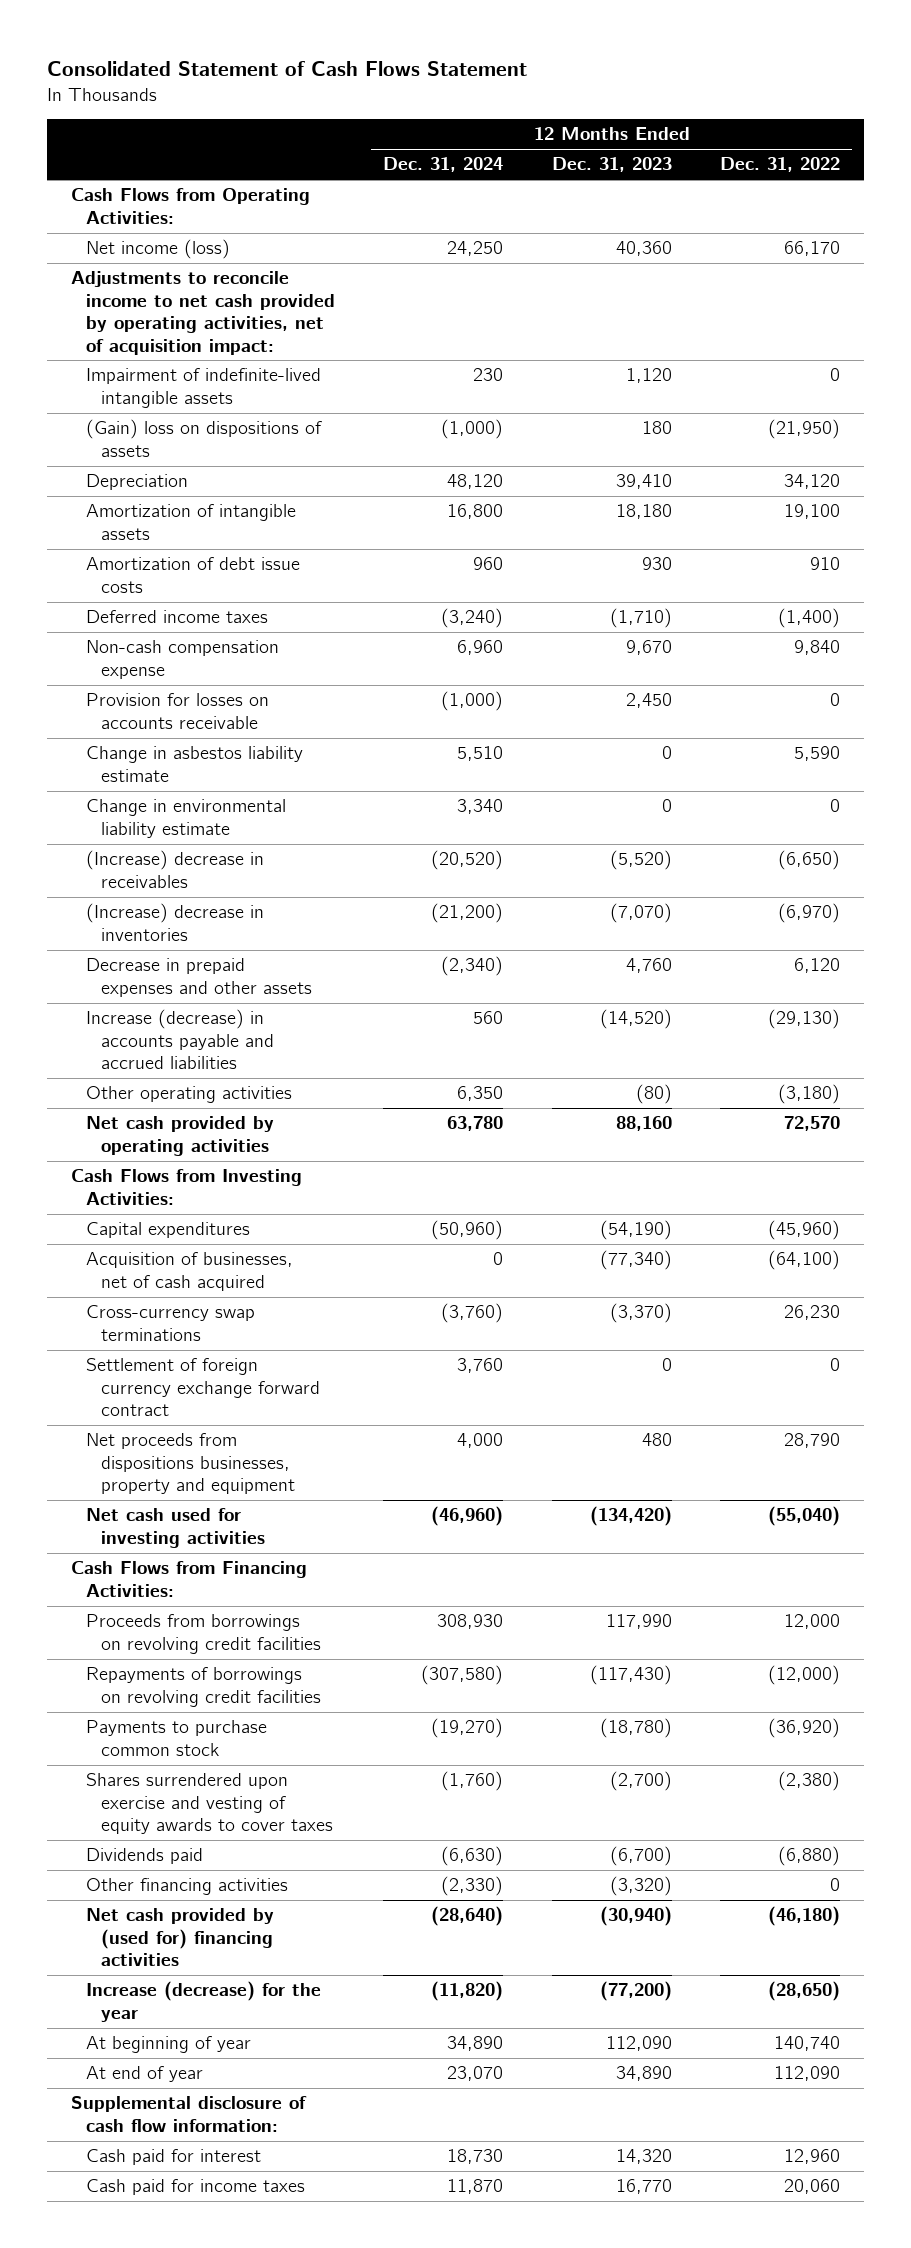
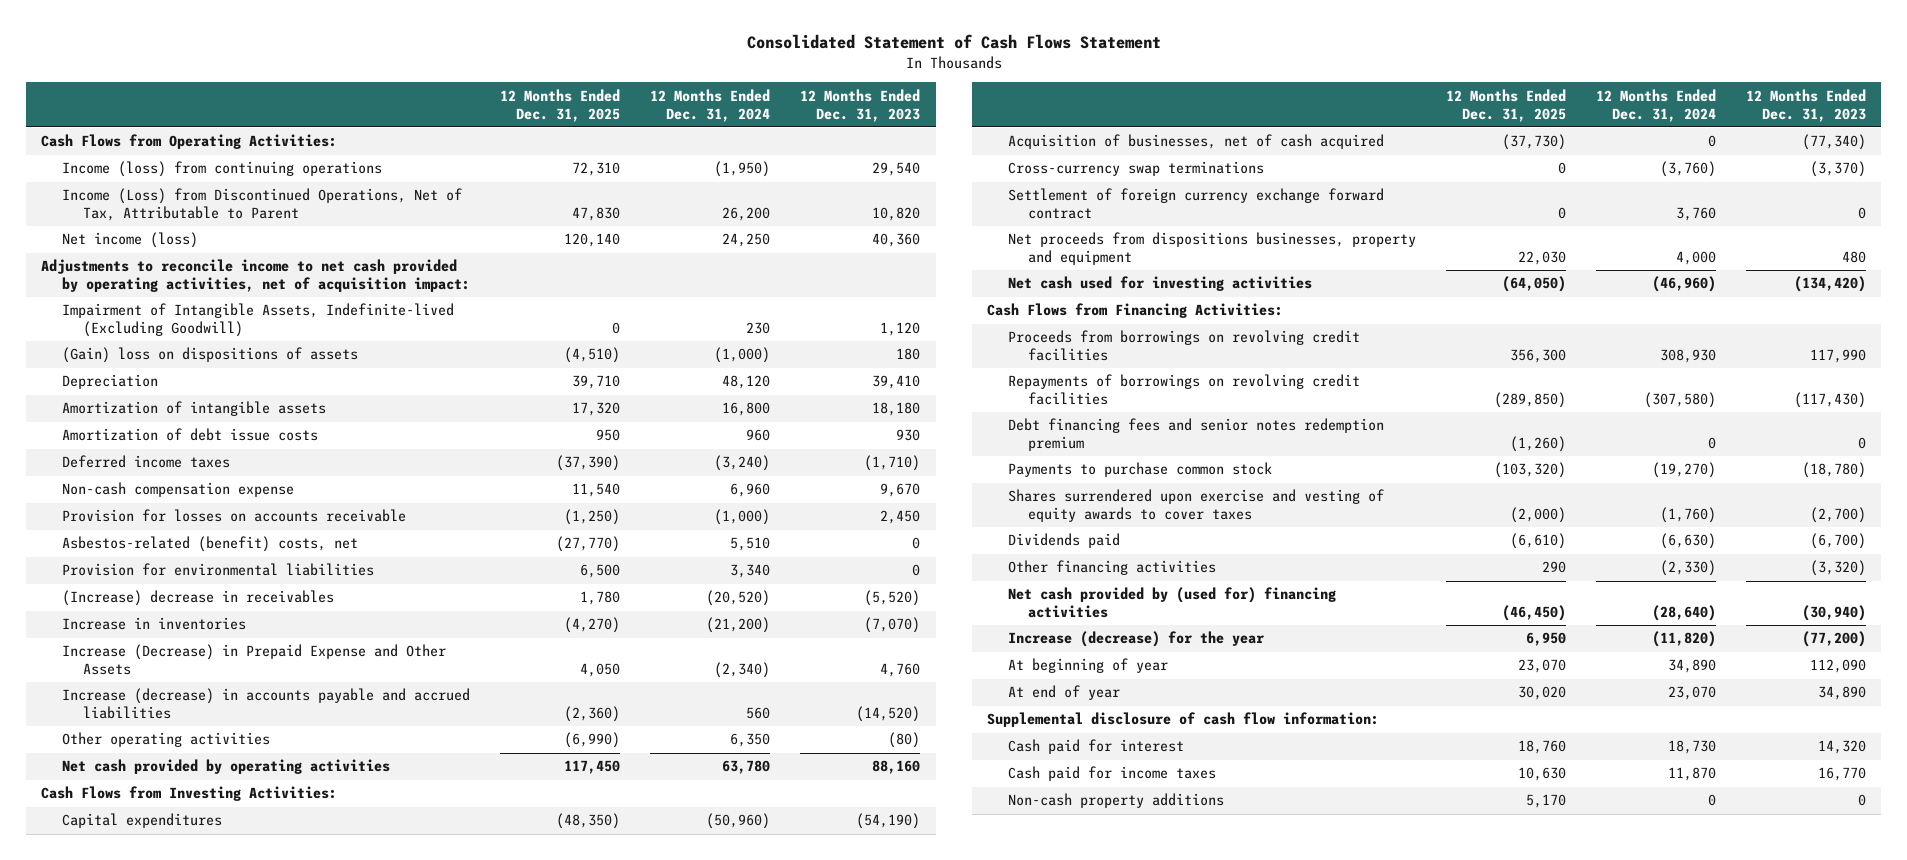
[720,157,841,173] Dec. 31, 2022 -> none
none -> [500,88,621,122] 12 Months Ended Dec. 31, 2025
none -> [61,161,382,178] Income (loss) from continuing operations
none -> [61,188,462,222] Income (Loss) from Discontinued Operations, Net of Tax, Attributable to Parent
[86,368,322,408] Impairment of indefinite-lived intangible assets -> [61,303,454,338] Impairment of Intangible Assets, Indefinite-lived (Excluding Goodwill)
[86,746,304,782] Change in asbestos liability estimate -> [61,536,358,553] Asbestos-related (benefit) costs, net
[86,799,287,838] Change in environmental liability estimate -> [61,563,374,577] Provision for environmental liabilities
[86,903,265,941] (Increase) decrease in inventories -> [61,617,246,631] Increase in inventories
[86,958,312,997] Decrease in prepaid expenses and other assets -> [61,644,446,676] Increase (Decrease) in Prepaid Expense and Other Assets
none -> [1007,418,1384,452] Debt financing fees and senior notes redemption premium
none -> [1007,793,1224,809] Non-cash property additions

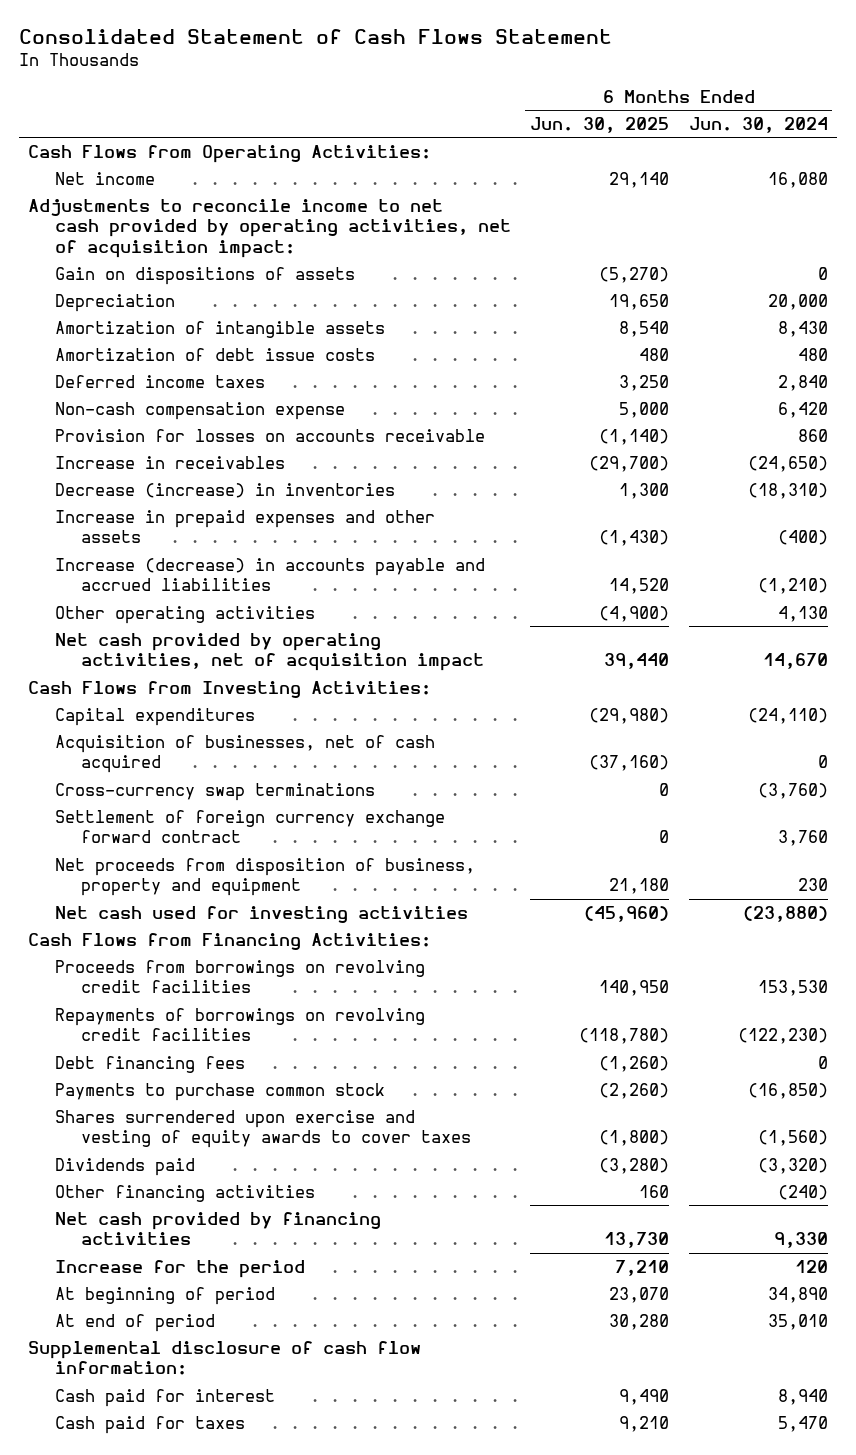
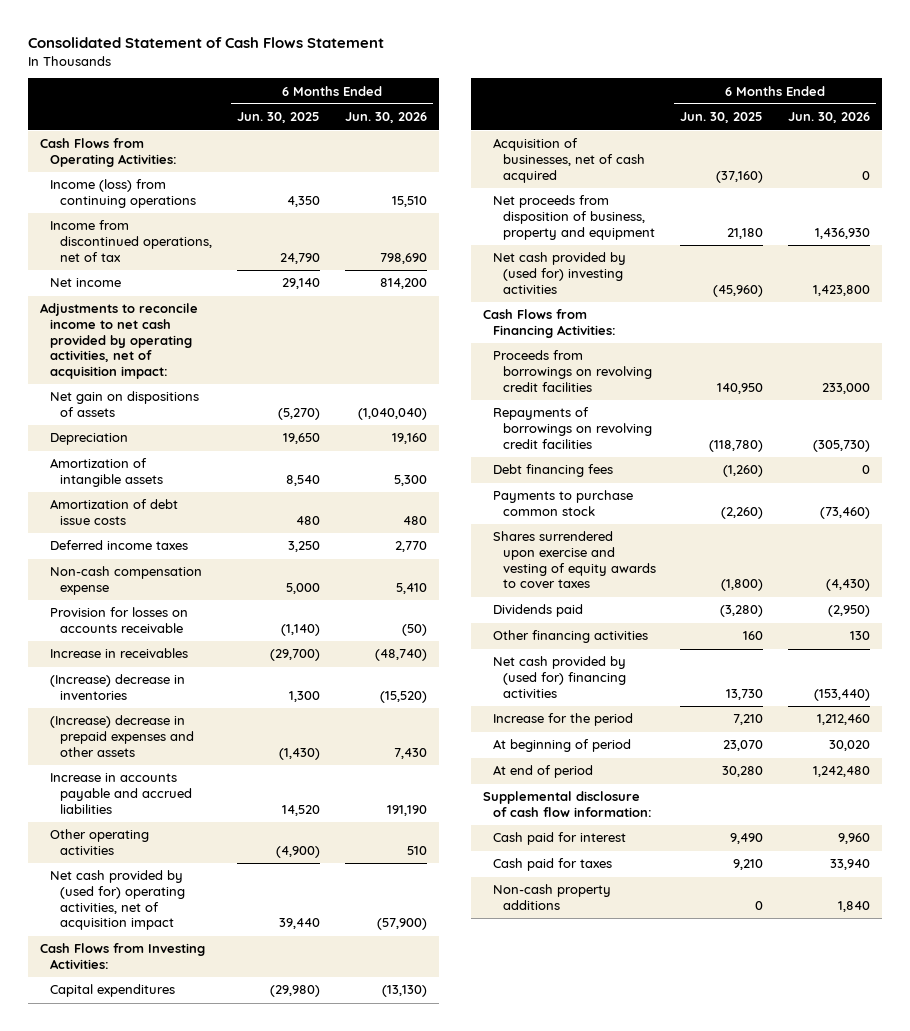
[688,116,828,133] Jun. 30, 2024 -> none
none -> [344,112,427,124] Jun. 30, 2026
none -> [50,179,197,209] Income (loss) from continuing operations
none -> [50,220,213,262] Income from discontinued operations, net of tax
[54,266,355,285] Gain on dispositions of assets -> [50,391,200,418] Net gain on dispositions of assets
[54,482,395,498] Decrease (increase) in inventories -> [50,674,186,701] (Increase) decrease in inventories
[54,509,435,544] Increase in prepaid expenses and other assets -> [50,715,195,757] (Increase) decrease in prepaid expenses and other assets
[54,557,485,592] Increase (decrease) in accounts payable and accrued liabilities -> [50,773,193,814] Increase in accounts payable and accrued liabilities
[54,632,484,672] Net cash provided by operating activities, net of acquisition impact -> [50,870,186,931] Net cash provided by (used for) operating activities, net of acquisition impact
[54,782,375,801] Cross-currency swap terminations -> none
[54,809,445,844] Settlement of foreign currency exchange forward contract -> none
[54,905,468,923] Net cash used for investing activities -> [493,252,627,294] Net cash provided by (used for) investing activities
[54,1211,381,1246] Net cash provided by financing activities -> [493,656,627,698] Net cash provided by (used for) financing activities
none -> [493,884,612,911] Non-cash property additions

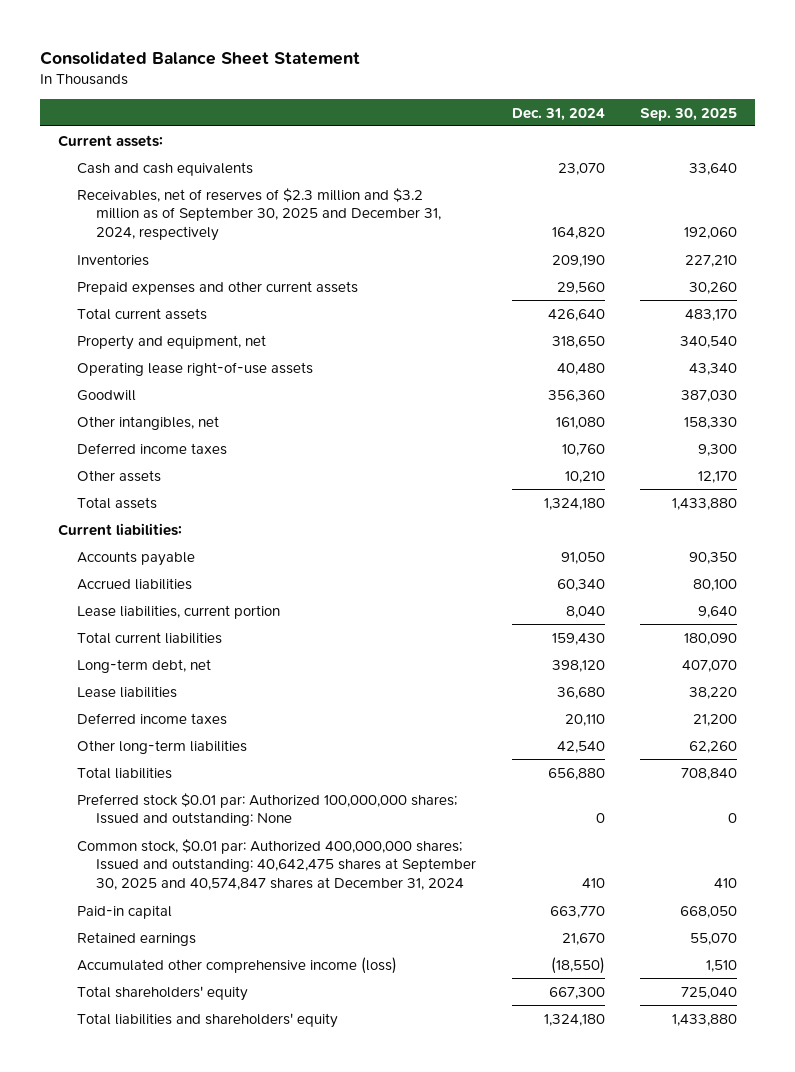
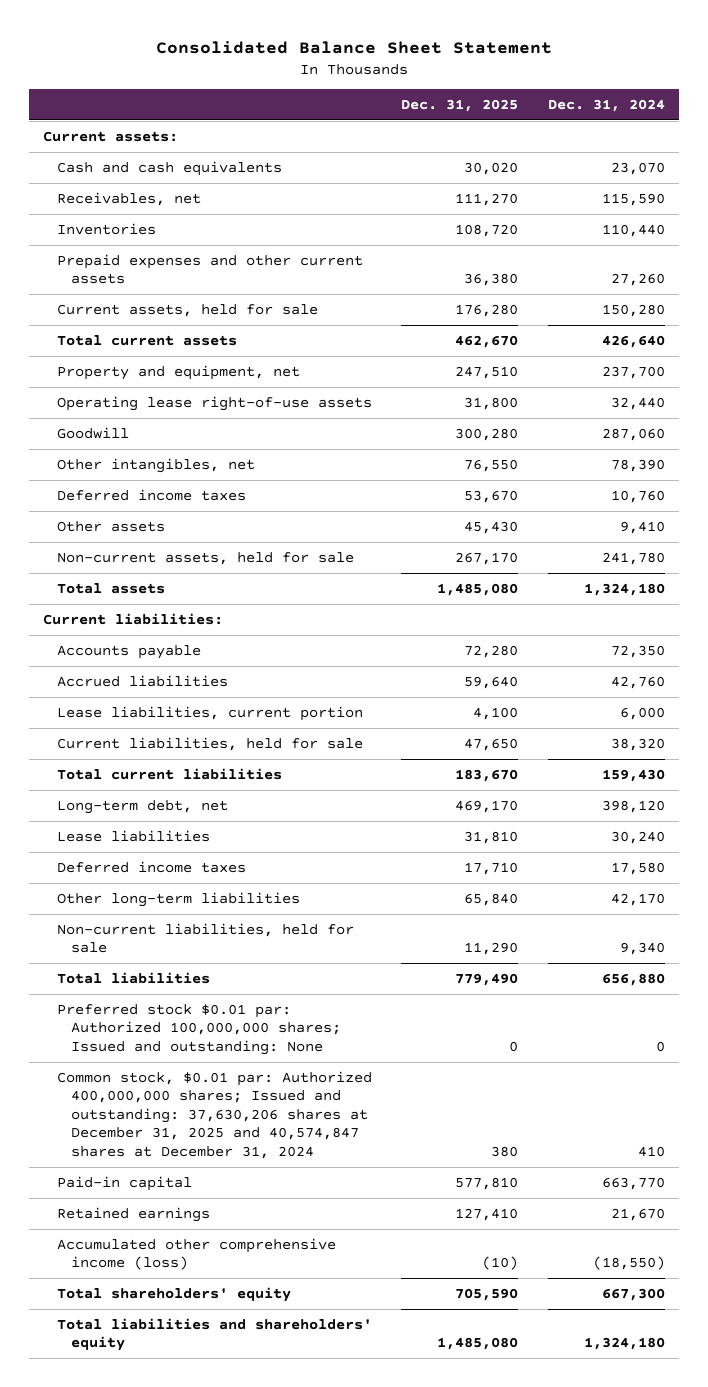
[640,107,738,121] Sep. 30, 2025 -> none
none -> [401,98,519,112] Dec. 31, 2025
[76,187,442,242] Receivables, net of reserves of $2.3 million and $3.2 million as of September 30, 2025 and December 31, 2024, respectively -> none
none -> [57,191,202,206] Receivables, net
[551,254,605,267] 209,190 -> [601,223,665,237] 110,440
[556,281,605,294] 29,560 -> [610,273,665,287] 27,260
none -> [57,303,319,317] Current assets, held for sale
[551,335,605,348] 318,650 -> [601,365,665,379] 237,700
[556,362,605,375] 40,480 -> [610,396,665,410] 32,440
[547,389,605,402] 356,360 -> [601,427,665,441] 287,060
[555,416,605,429] 161,080 -> [610,458,665,472] 78,390
[564,470,605,483] 10,210 -> [619,520,665,534] 9,410
none -> [57,551,355,565] Non-current assets, held for sale
[560,551,605,564] 91,050 -> [610,644,665,658] 72,350
[556,578,605,591] 60,340 -> [610,675,665,689] 42,760
[565,605,605,618] 8,040 -> [619,706,665,720] 6,000
none -> [57,736,364,751] Current liabilities, held for sale
[556,686,605,699] 36,680 -> [610,830,665,844] 30,240
[564,713,605,726] 20,110 -> [610,861,665,875] 17,580
[556,740,605,753] 42,540 -> [610,892,665,906] 42,170
none -> [57,922,355,954] Non-current liabilities, held for sale
[76,838,477,891] Common stock, $0.01 par: Authorized 400,000,000 shares; Issued and outstanding: 40,642,475 shares at September 30, 2025 and 40,574,847 shares at December 31, 2024 -> [57,1070,373,1159] Common stock, $0.01 par: Authorized 400,000,000 shares; Issued and outstanding: 37,630,206 shares at December 31, 2025 and 40,574,847 shares at December 31, 2024

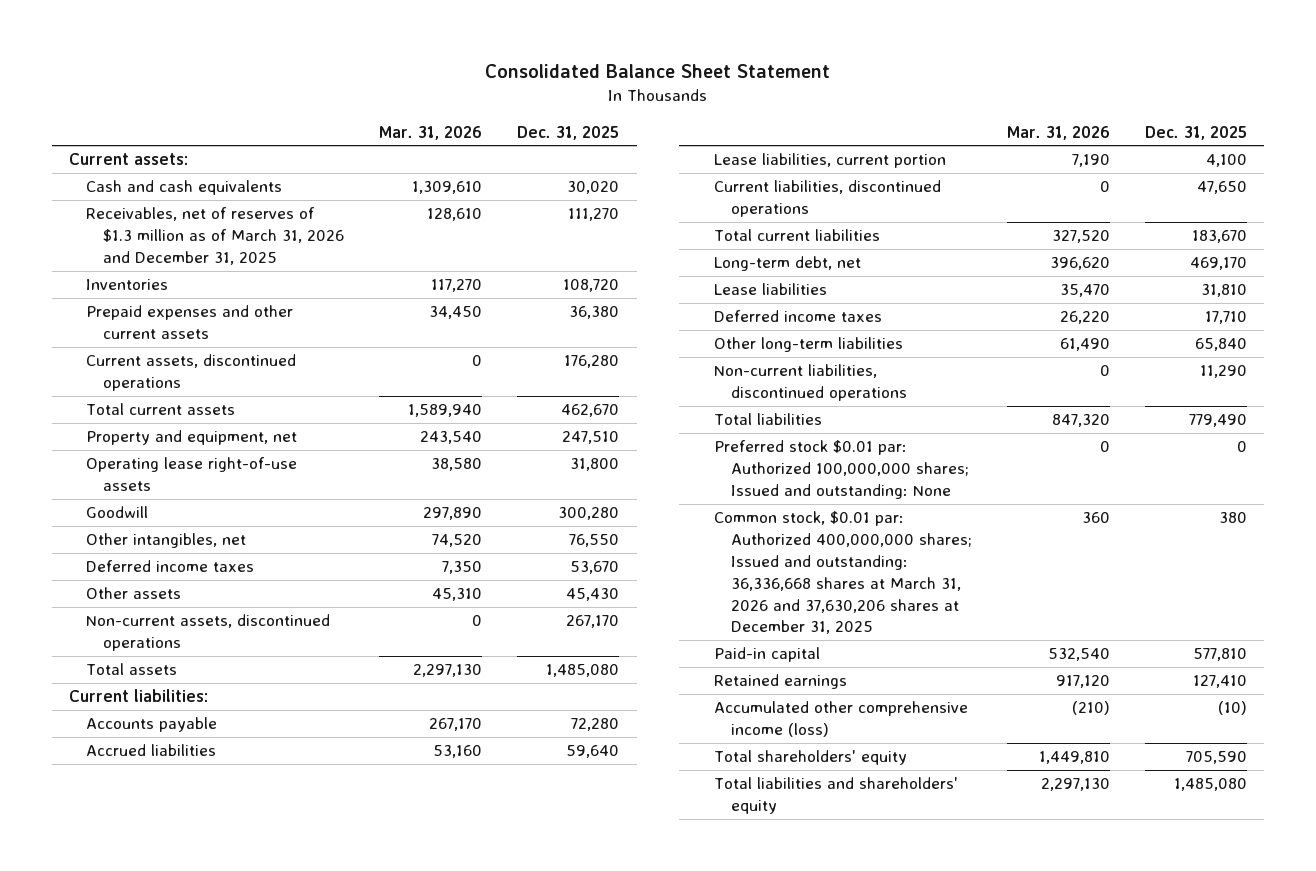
[547,98,665,112] Dec. 31, 2024 -> none
none -> [378,125,482,140] Mar. 31, 2026
[57,191,202,206] Receivables, net -> [85,207,344,265] Receivables, net of reserves of $1.3 million as of March 31, 2026 and December 31, 2025
[57,303,319,317] Current assets, held for sale -> [85,354,296,392] Current assets, discontinued operations
[57,551,355,565] Non-current assets, held for sale -> [85,614,330,652] Non-current assets, discontinued operations
[57,736,364,751] Current liabilities, held for sale -> [713,180,941,218] Current liabilities, discontinued operations
[57,922,355,954] Non-current liabilities, held for sale -> [713,364,907,402] Non-current liabilities, discontinued operations
[57,1070,373,1159] Common stock, $0.01 par: Authorized 400,000,000 shares; Issued and outstanding: 37,630,206 shares at December 31, 2025 and 40,574,847 shares at December 31, 2024 -> [713,511,972,635] Common stock, $0.01 par: Authorized 400,000,000 shares; Issued and outstanding: 36,336,668 shares at March 31, 2026 and 37,630,206 shares at December 31, 2025

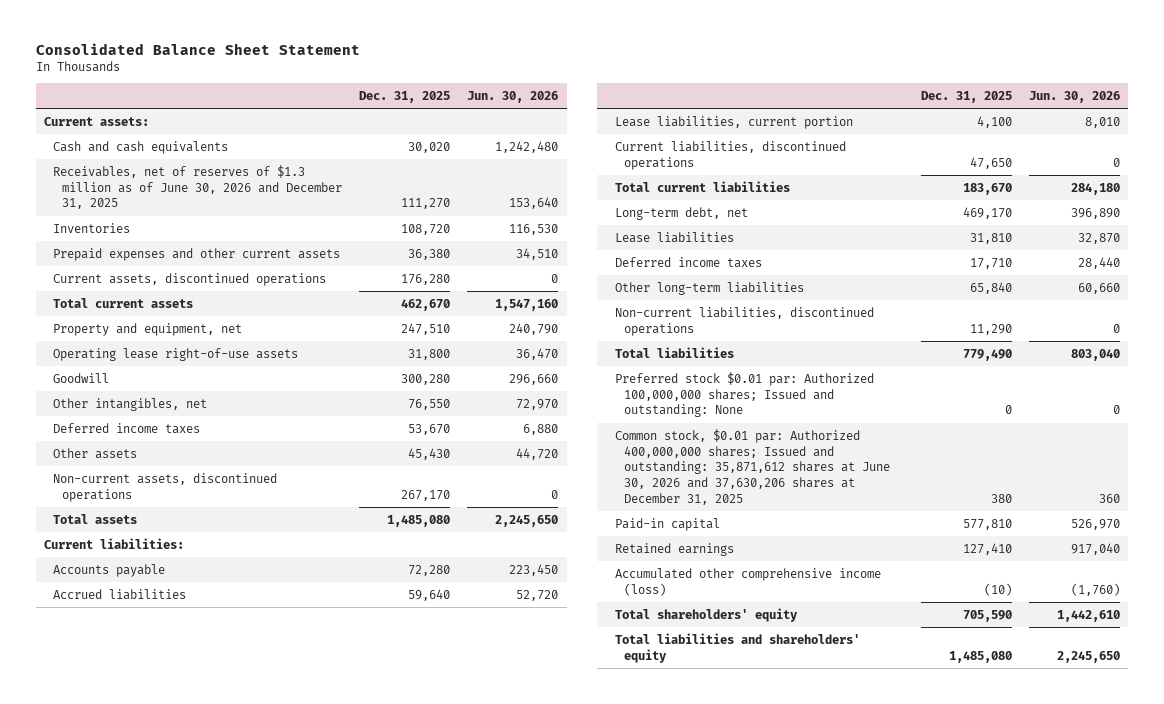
[378,125,482,140] Mar. 31, 2026 -> none
none -> [467,90,559,103] Jun. 30, 2026
[85,207,344,265] Receivables, net of reserves of $1.3 million as of March 31, 2026 and December 31, 2025 -> [53,164,343,210] Receivables, net of reserves of $1.3 million as of June 30, 2026 and December 31, 2025
[713,511,972,635] Common stock, $0.01 par: Authorized 400,000,000 shares; Issued and outstanding: 36,336,668 shares at March 31, 2026 and 37,630,206 shares at December 31, 2025 -> [614,428,890,506] Common stock, $0.01 par: Authorized 400,000,000 shares; Issued and outstanding: 35,871,612 shares at June 30, 2026 and 37,630,206 shares at December 31, 2025

